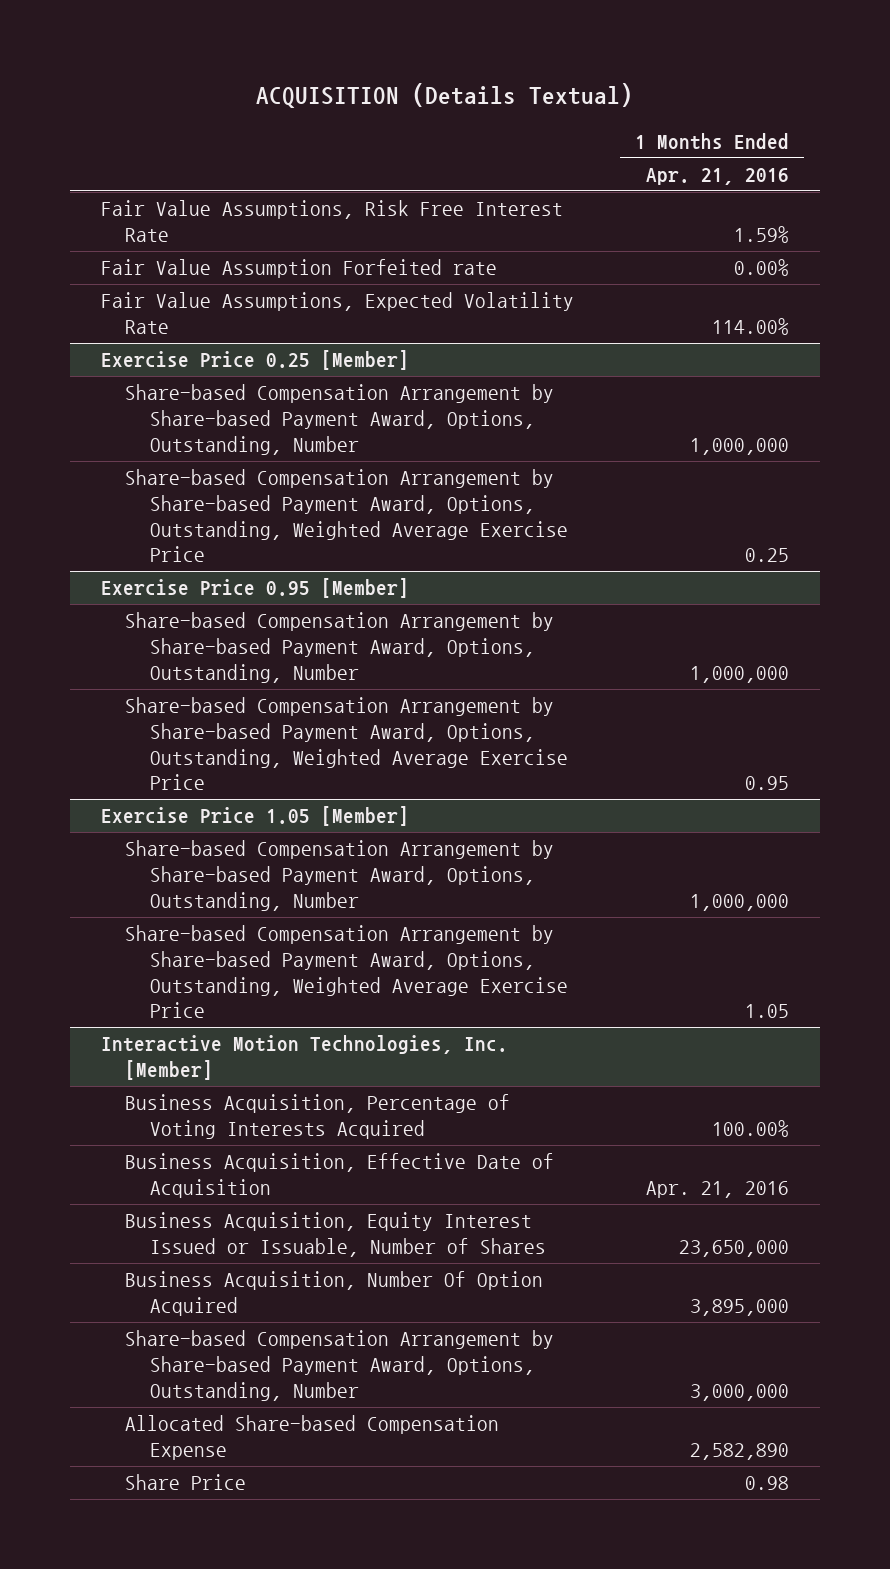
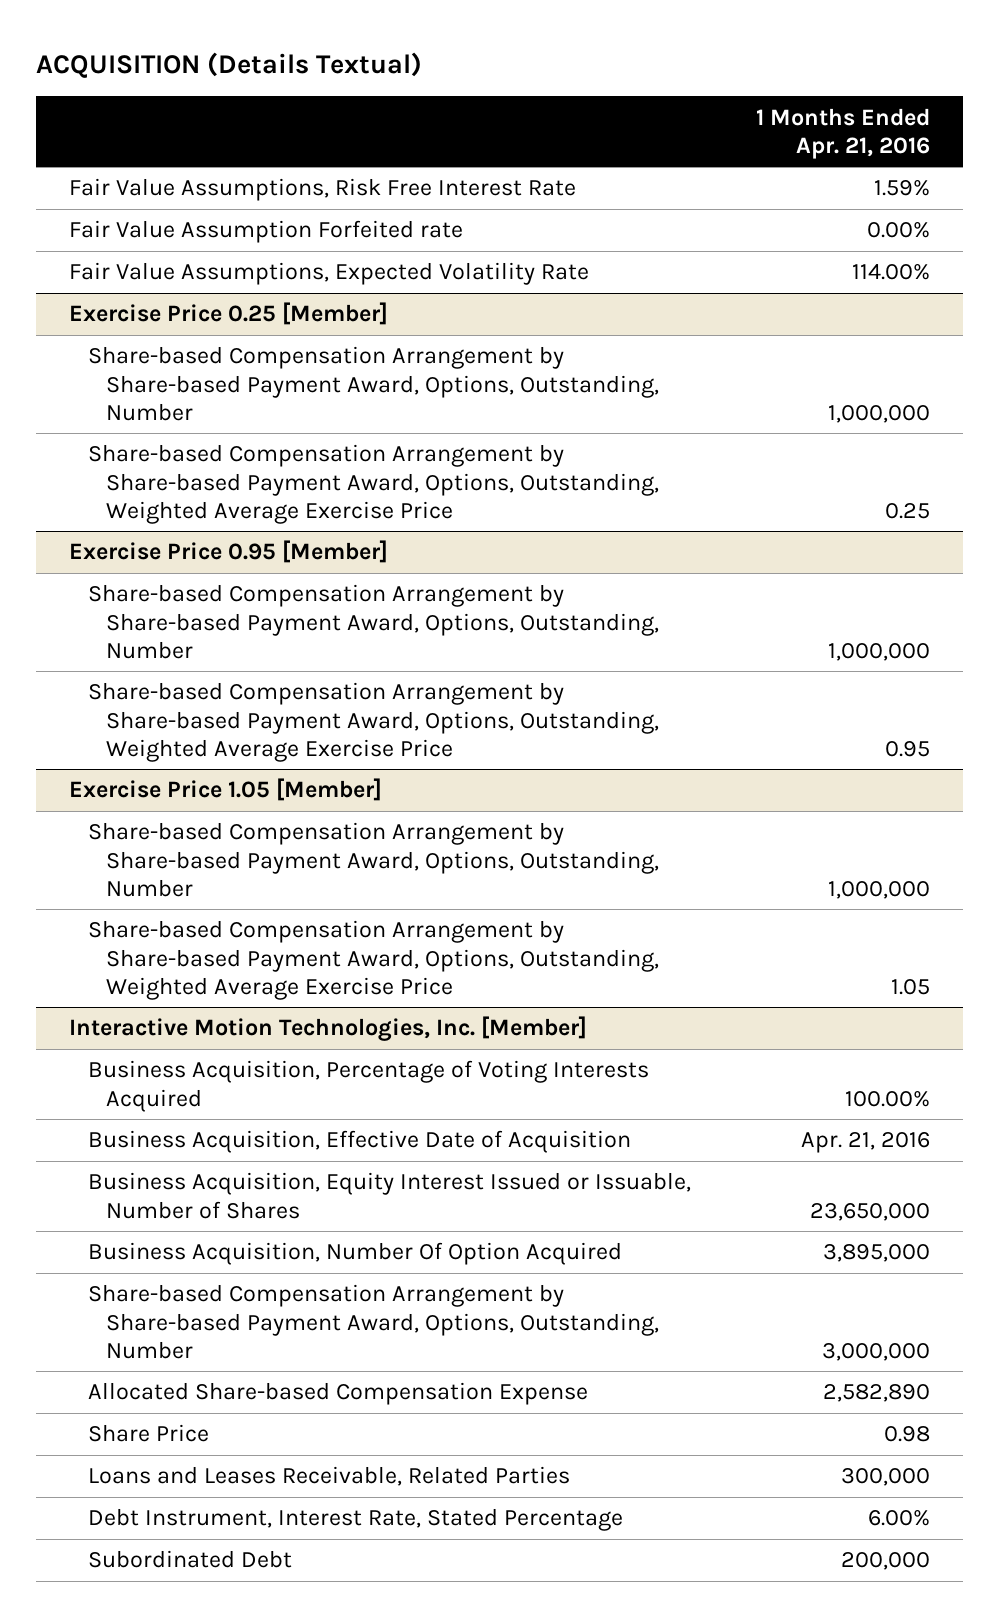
none -> [87,1466,570,1487] Loans and Leases Receivable, Related Parties
none -> [87,1508,623,1532] Debt Instrument, Interest Rate, Stated Percentage
none -> [87,1550,292,1569] Subordinated Debt

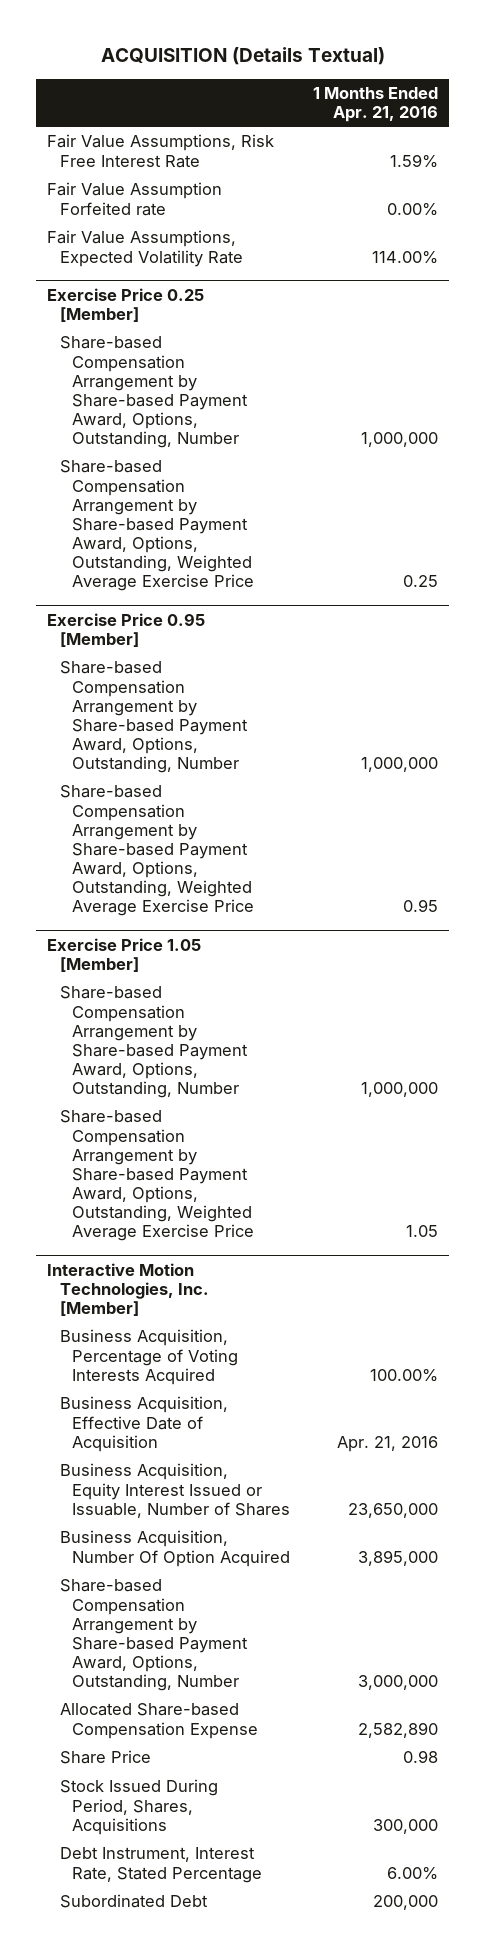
[87,1466,570,1487] Loans and Leases Receivable, Related Parties -> none
none -> [59,1779,218,1835] Stock Issued During Period, Shares, Acquisitions

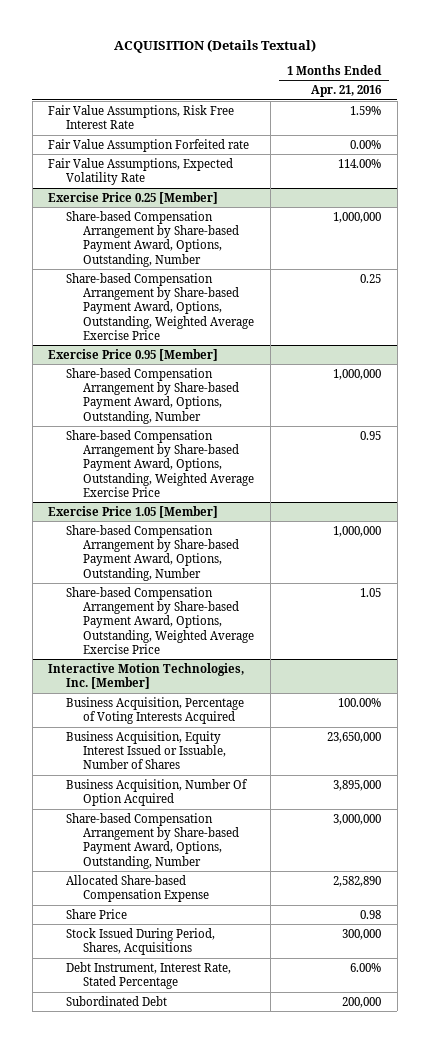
[59,1396,228,1452] Business Acquisition, Effective Date of Acquisition -> none

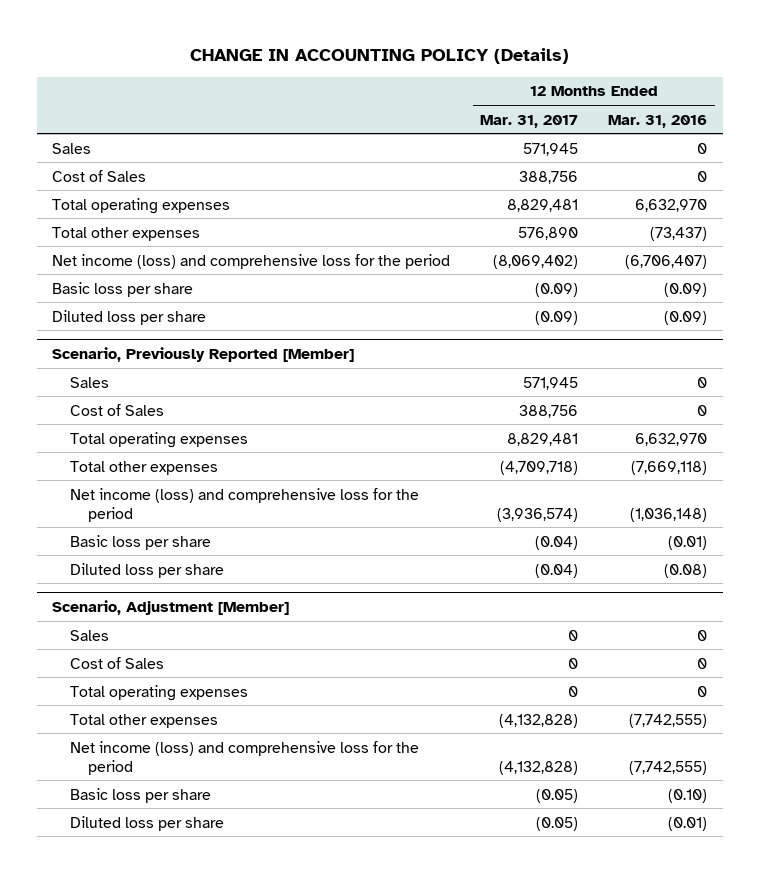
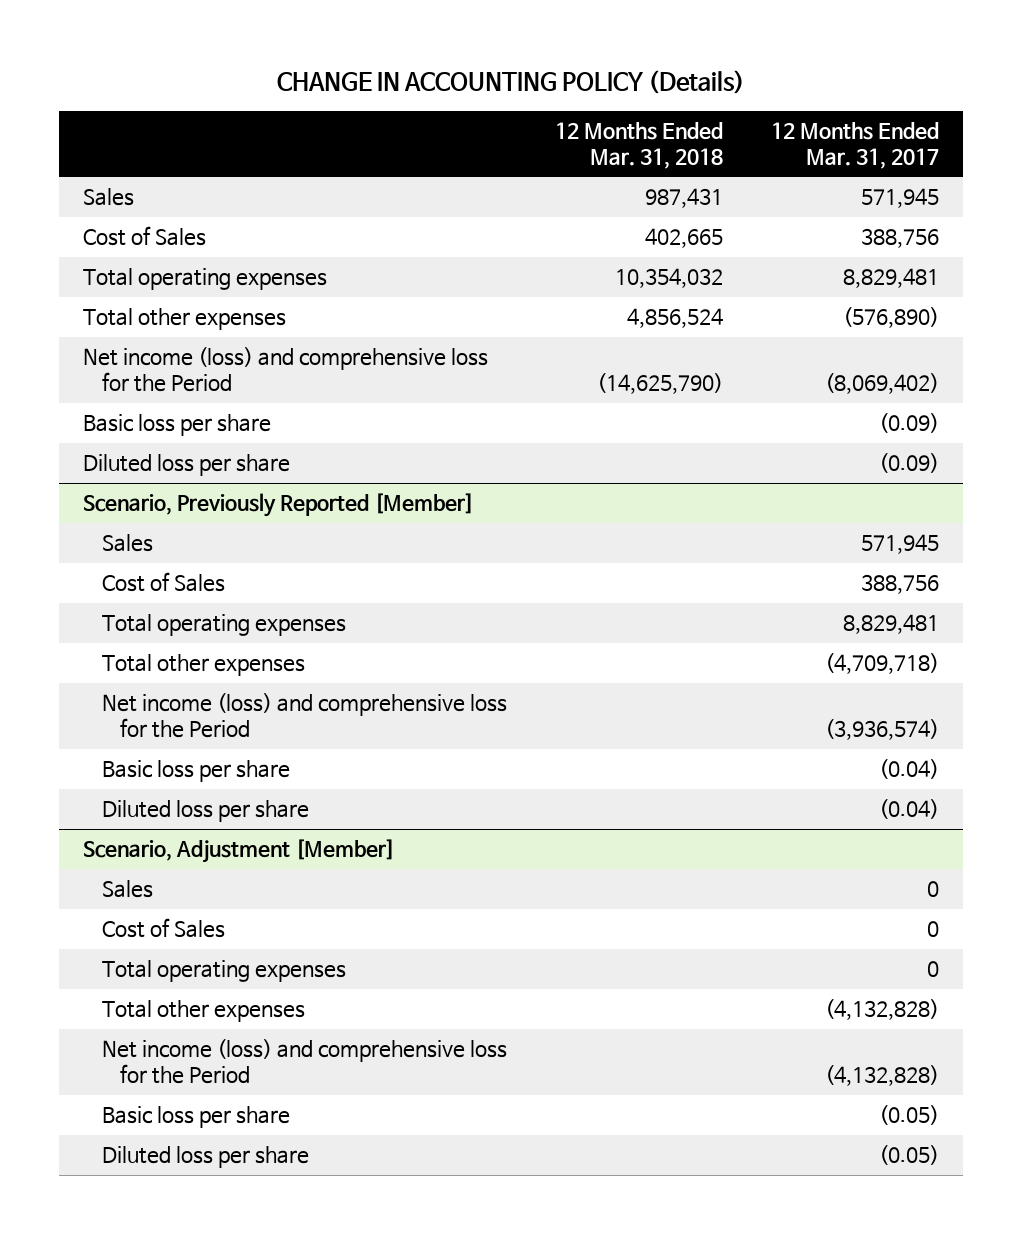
[608,114,708,128] Mar. 31, 2016 -> none
none -> [554,122,723,169] 12 Months Ended Mar. 31, 2018
[518,226,579,240] 576,890 -> [843,307,940,329] (576,890)
[51,253,450,269] Net income (loss) and comprehensive loss for the period -> [83,347,489,393] Net income (loss) and comprehensive loss for the Period
[69,487,419,522] Net income (loss) and comprehensive loss for the period -> [101,693,507,739] Net income (loss) and comprehensive loss for the Period
[69,740,419,775] Net income (loss) and comprehensive loss for the period -> [101,1039,507,1085] Net income (loss) and comprehensive loss for the Period

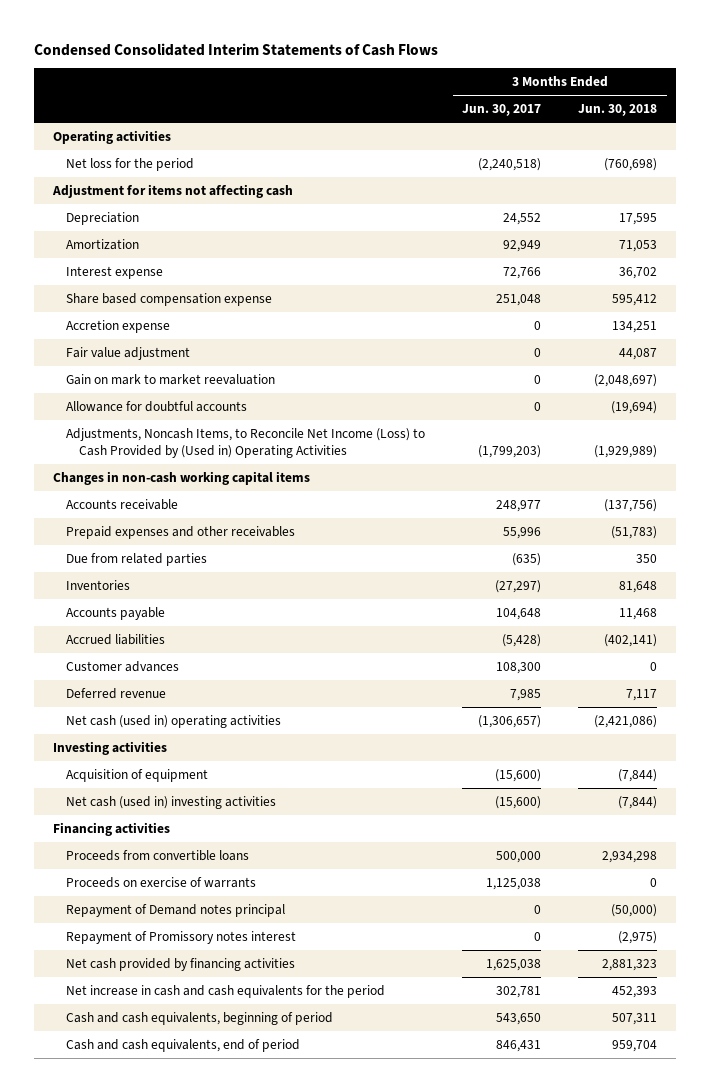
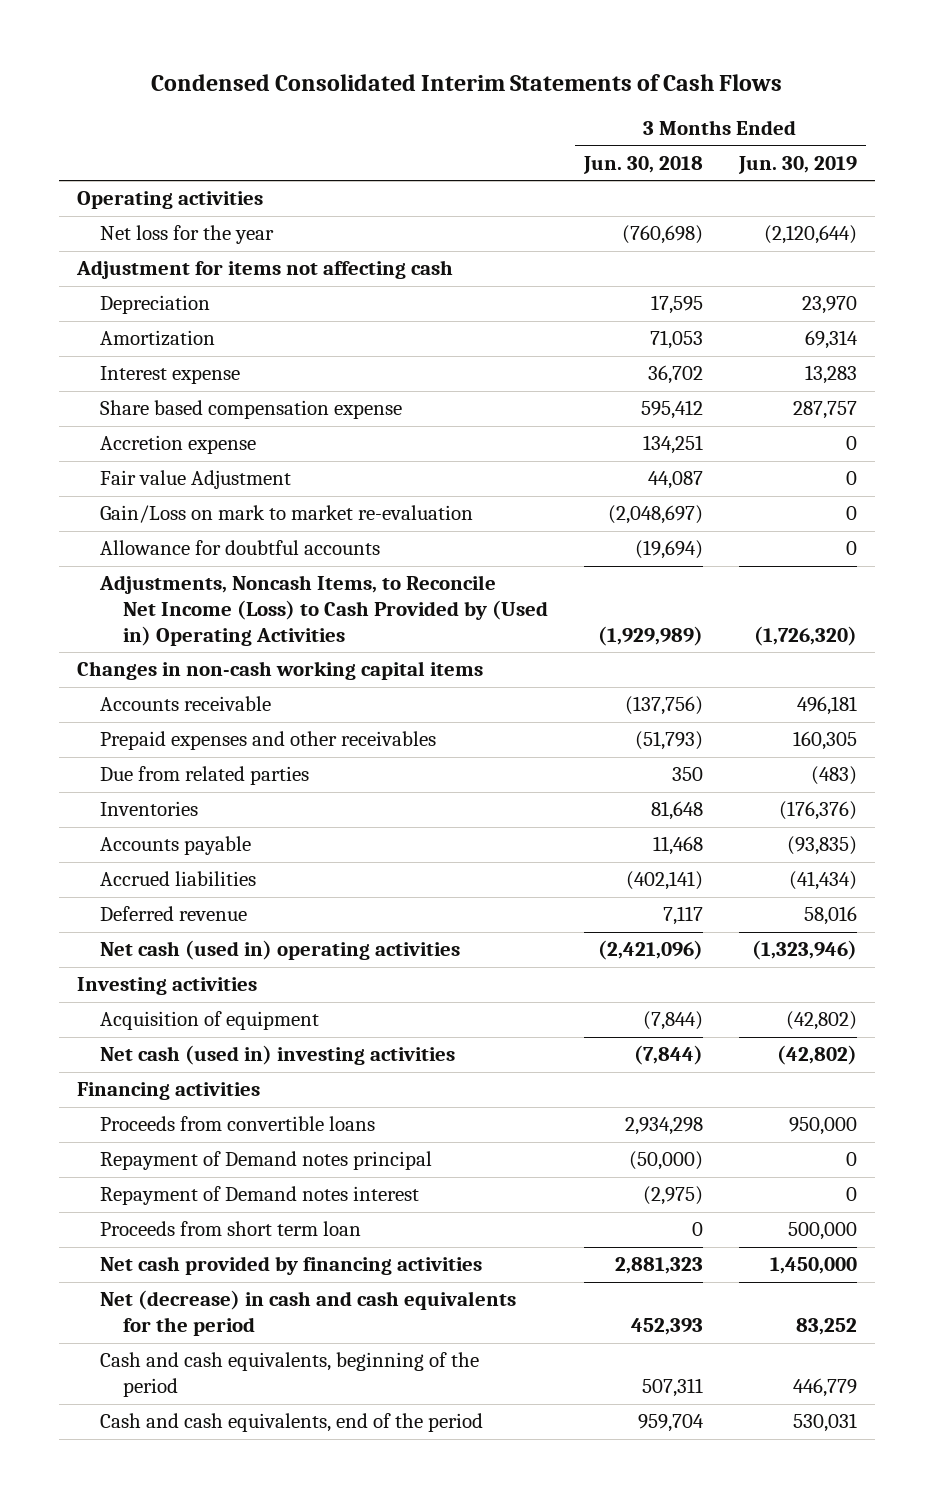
[462,104,542,117] Jun. 30, 2017 -> none
none -> [737,155,857,174] Jun. 30, 2019
[66,157,195,171] Net loss for the period -> [99,225,274,245] Net loss for the year
[66,346,191,360] Fair value adjustment -> [99,470,291,490] Fair value Adjustment
[66,373,276,385] Gain on mark to market reevaluation -> [99,505,473,524] Gain/Loss on mark to market re-evaluation
[611,525,658,539] (51,783) -> [634,731,703,751] (51,793)
[66,660,180,672] Customer advances -> none
[594,714,658,728] (2,421,086) -> [597,940,703,961] (2,421,096)
[66,876,257,888] Proceeds on exercise of warrants -> none
[66,930,297,944] Repayment of Promissory notes interest -> [99,1186,419,1206] Repayment of Demand notes interest
none -> [99,1221,361,1237] Proceeds from short term loan
[66,984,386,998] Net increase in cash and cash equivalents for the period -> [99,1290,516,1337] Net (decrease) in cash and cash equivalents for the period
[66,1011,334,1025] Cash and cash equivalents, beginning of period -> [99,1352,479,1398] Cash and cash equivalents, beginning of the period
[66,1038,301,1052] Cash and cash equivalents, end of period -> [99,1413,483,1433] Cash and cash equivalents, end of the period

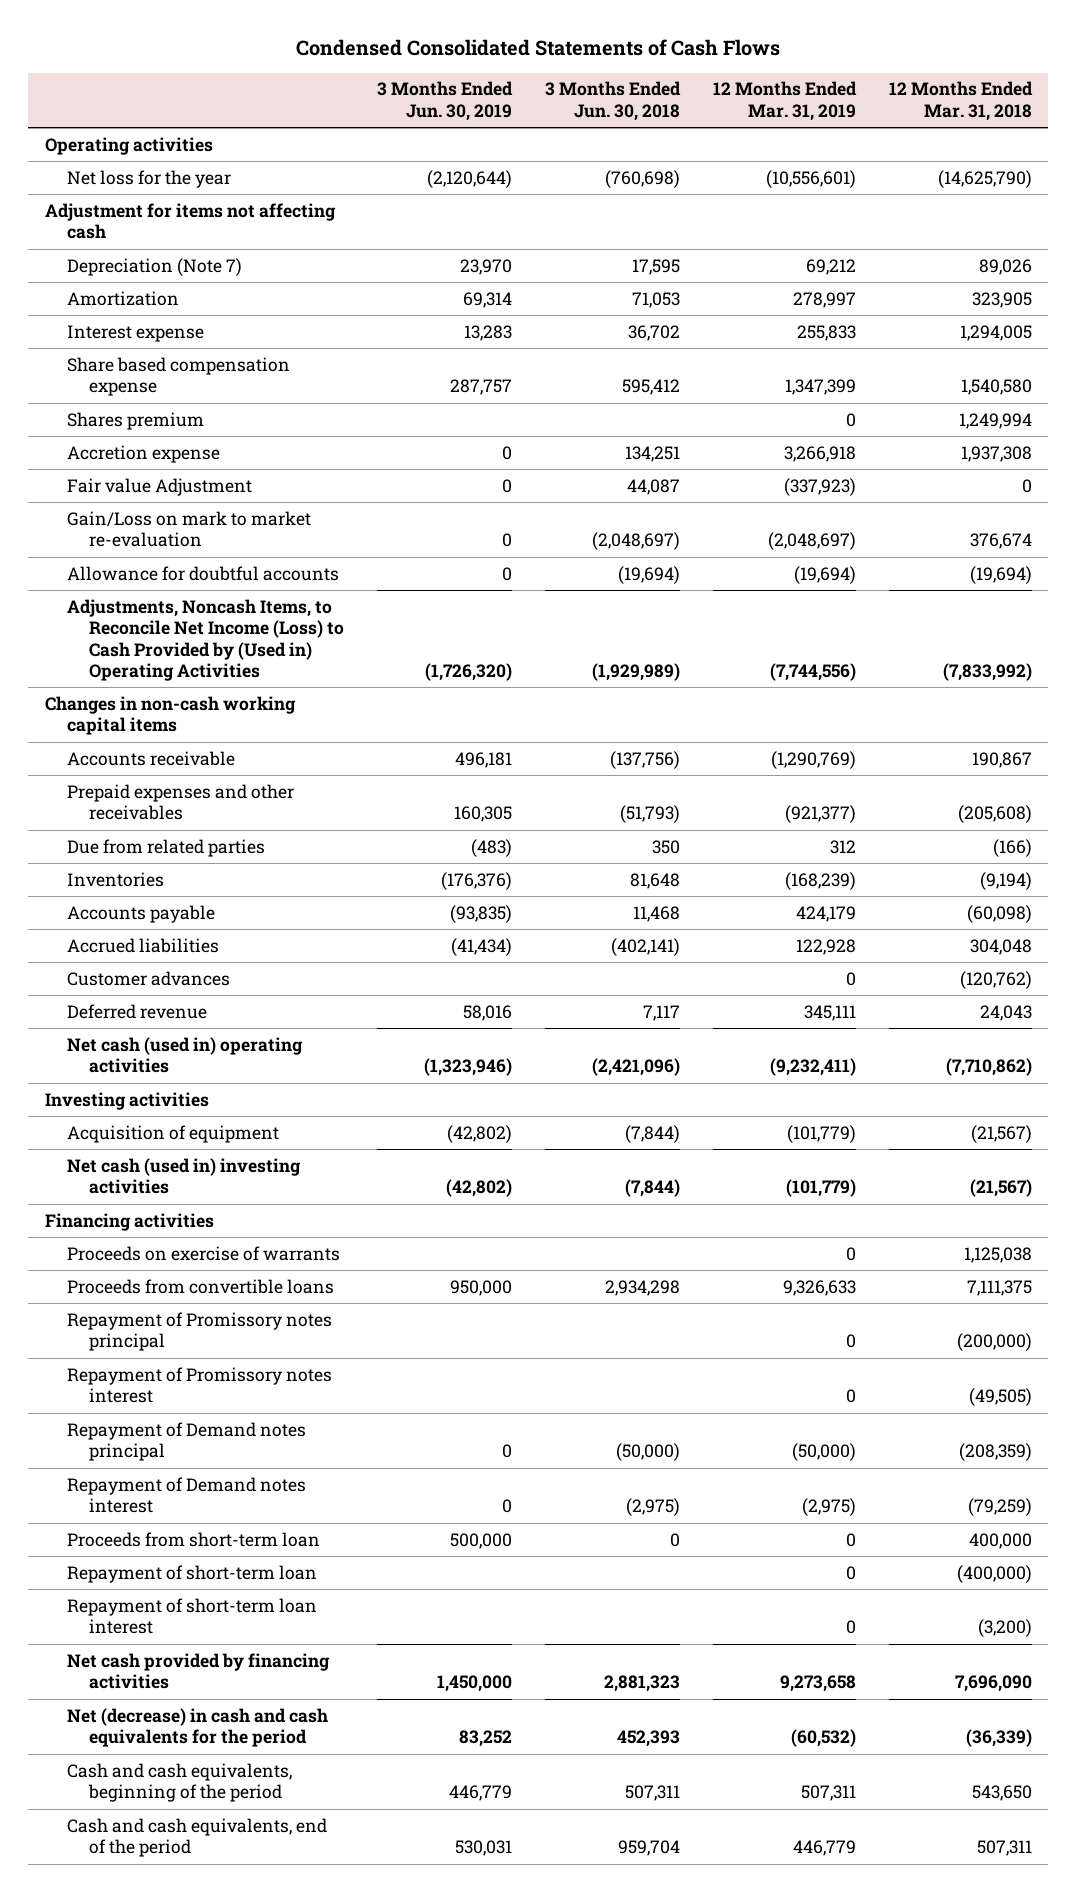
[150,73,782,91] Condensed Consolidated Interim Statements of Cash Flows -> [296,39,781,57] Condensed Consolidated Statements of Cash Flows
none -> [712,81,857,121] 12 Months Ended Mar. 31, 2019
none -> [888,81,1033,121] 12 Months Ended Mar. 31, 2018
[99,295,210,315] Depreciation -> [67,257,243,276] Depreciation (Note 7)
none -> [67,411,205,430] Shares premium
none -> [67,970,231,986] Customer advances
none -> [67,1245,341,1261] Proceeds on exercise of warrants
none -> [67,1311,333,1352] Repayment of Promissory notes principal
none -> [67,1366,333,1404] Repayment of Promissory notes interest
[99,1221,361,1237] Proceeds from short term loan -> [67,1531,321,1547] Proceeds from short-term loan
none -> [67,1564,318,1583] Repayment of short-term loan
none -> [67,1597,318,1635] Repayment of short-term loan interest

